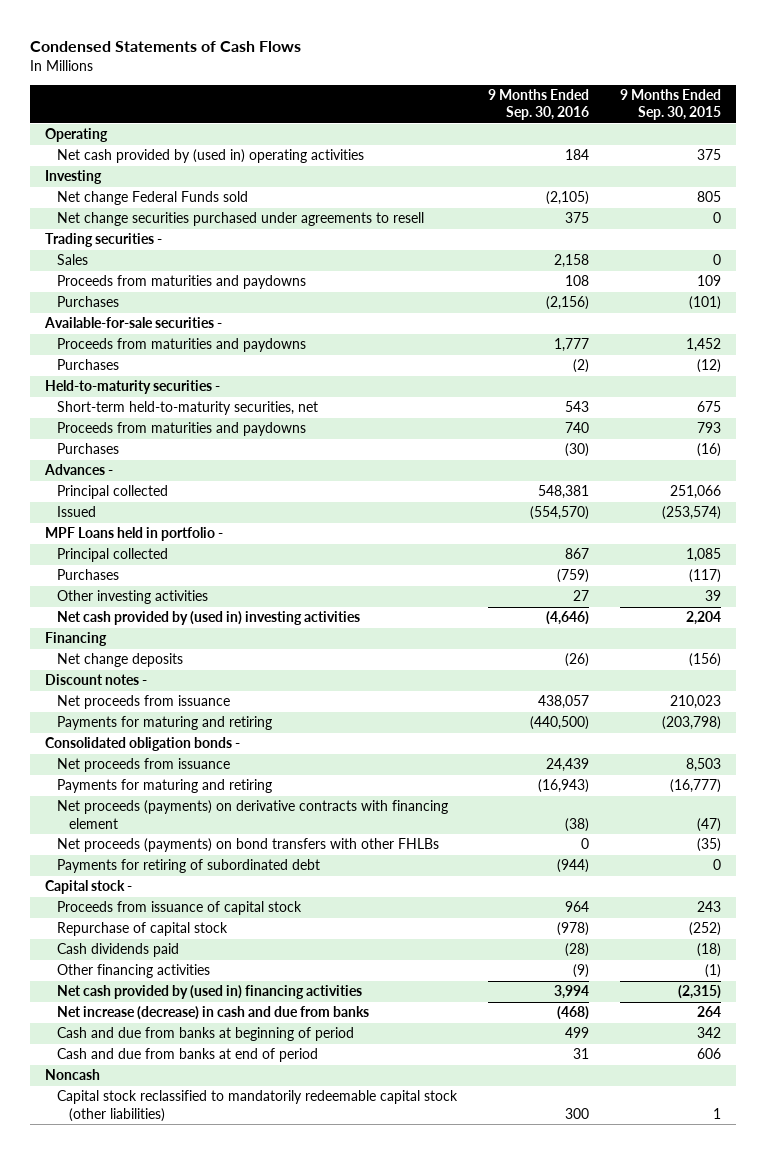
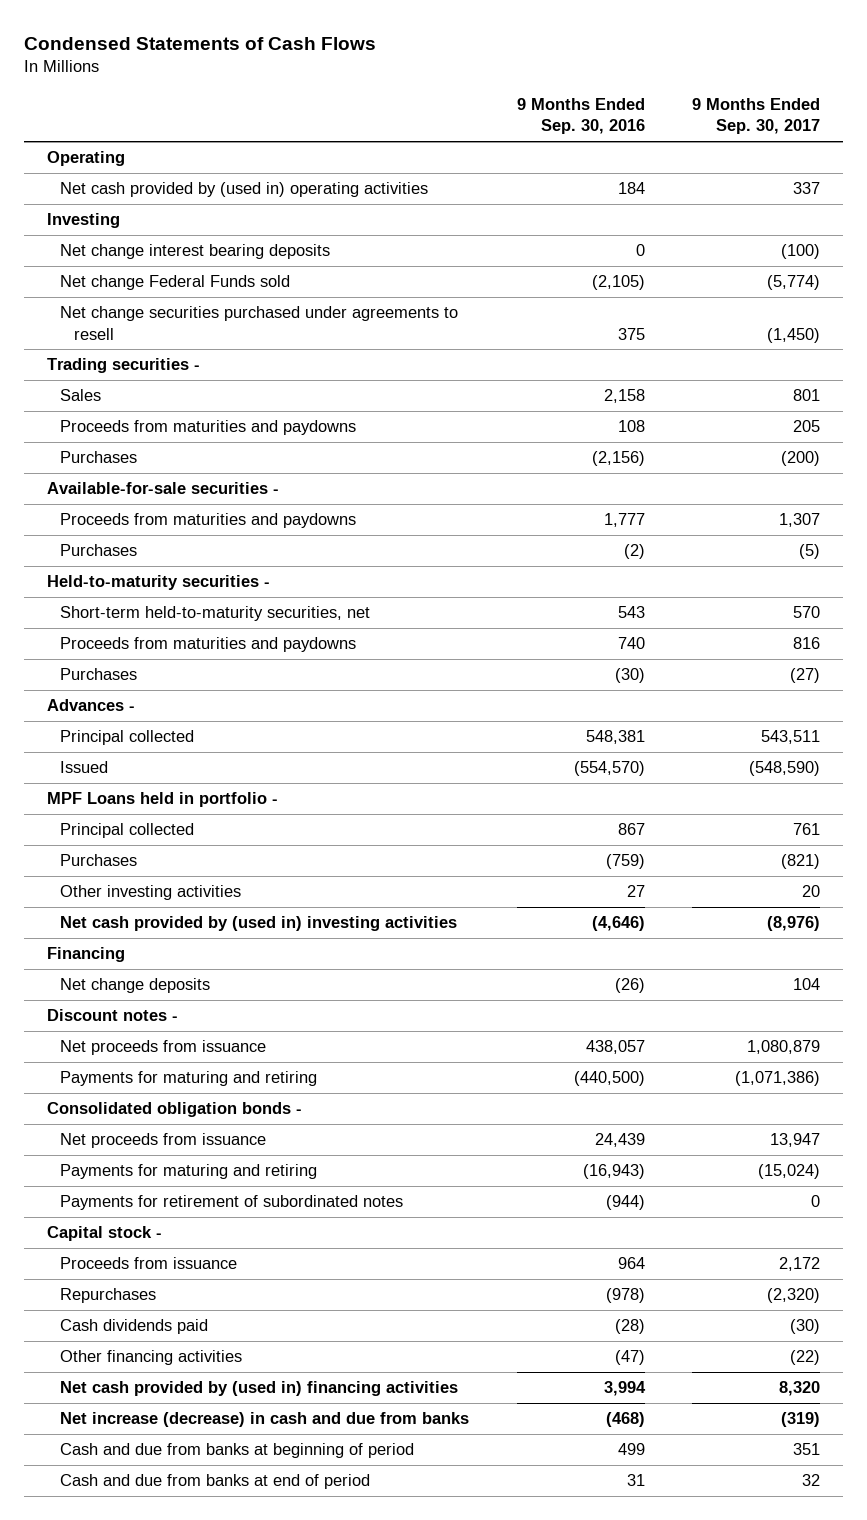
[619,89,721,121] 9 Months Ended Sep. 30, 2015 -> none
none -> [691,97,820,135] 9 Months Ended Sep. 30, 2017
none -> [60,244,331,260] Net change interest bearing deposits
[57,800,449,829] Net proceeds (payments) on derivative contracts with financing element -> none
[57,838,440,853] Net proceeds (payments) on bond transfers with other FHLBs -> none
[57,859,321,874] Payments for retiring of subordinated debt -> [60,1195,404,1211] Payments for retirement of subordinated notes
[57,901,303,916] Proceeds from issuance of capital stock -> [60,1257,238,1270] Proceeds from issuance
[57,922,229,937] Repurchase of capital stock -> [60,1288,157,1304] Repurchases
[572,964,589,979] (9) -> [614,1350,645,1366] (47)
[45,1069,101,1081] Noncash -> none
[57,1090,459,1122] Capital stock reclassified to mandatorily redeemable capital stock (other liabilities) -> none

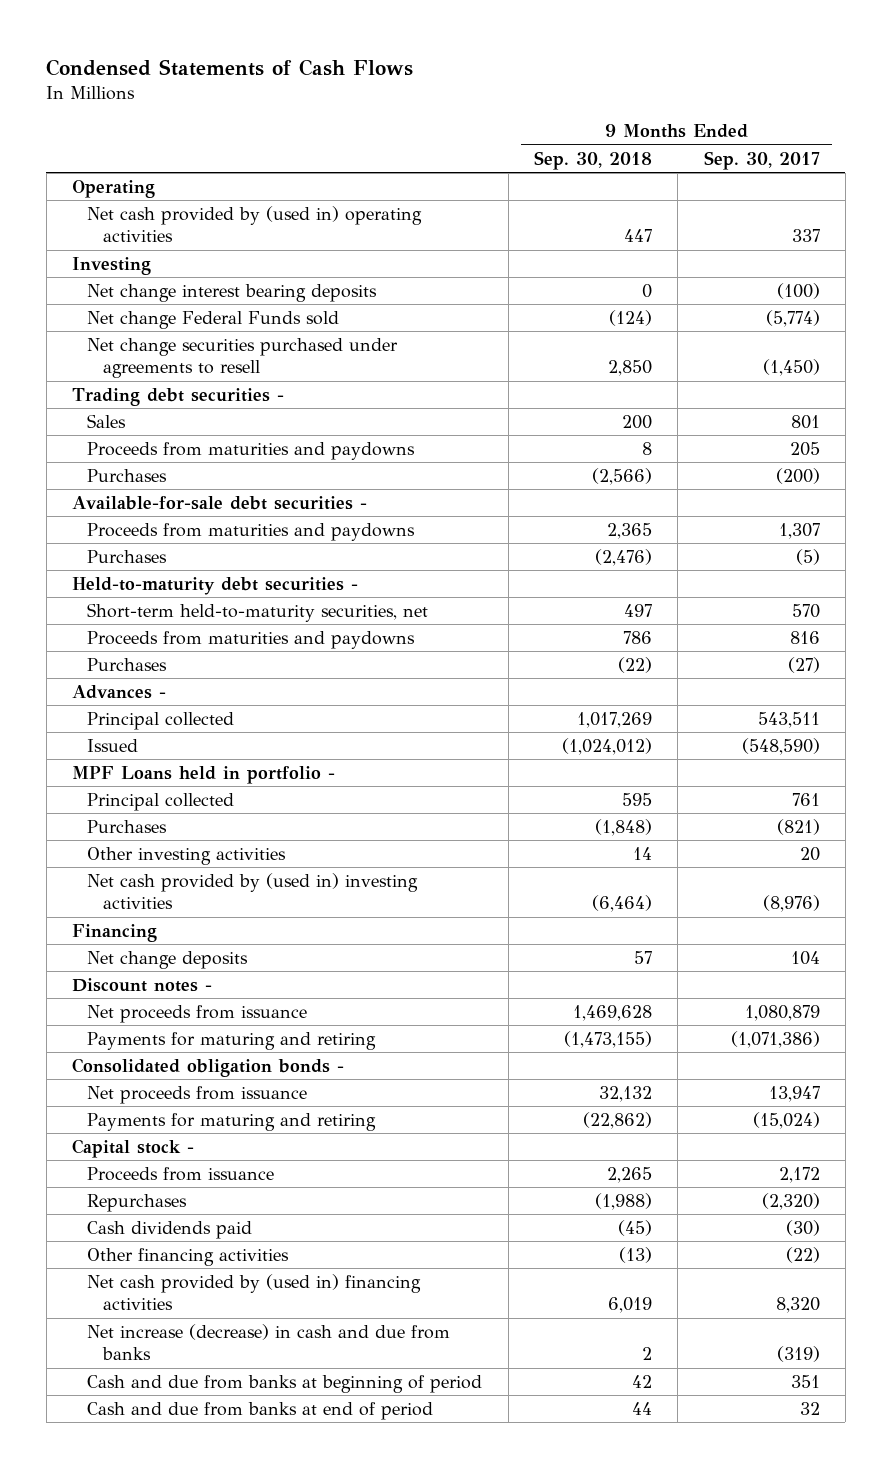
[516,97,645,135] 9 Months Ended Sep. 30, 2016 -> none
none -> [533,150,652,170] Sep. 30, 2018
[47,358,201,374] Trading securities - -> [72,388,285,407] Trading debt securities -
[47,482,280,495] Available-for-sale securities - -> [72,496,368,511] Available-for-sale debt securities -
[47,575,271,591] Held-to-maturity securities - -> [72,577,359,596] Held-to-maturity debt securities -
[60,1195,404,1211] Payments for retirement of subordinated notes -> none

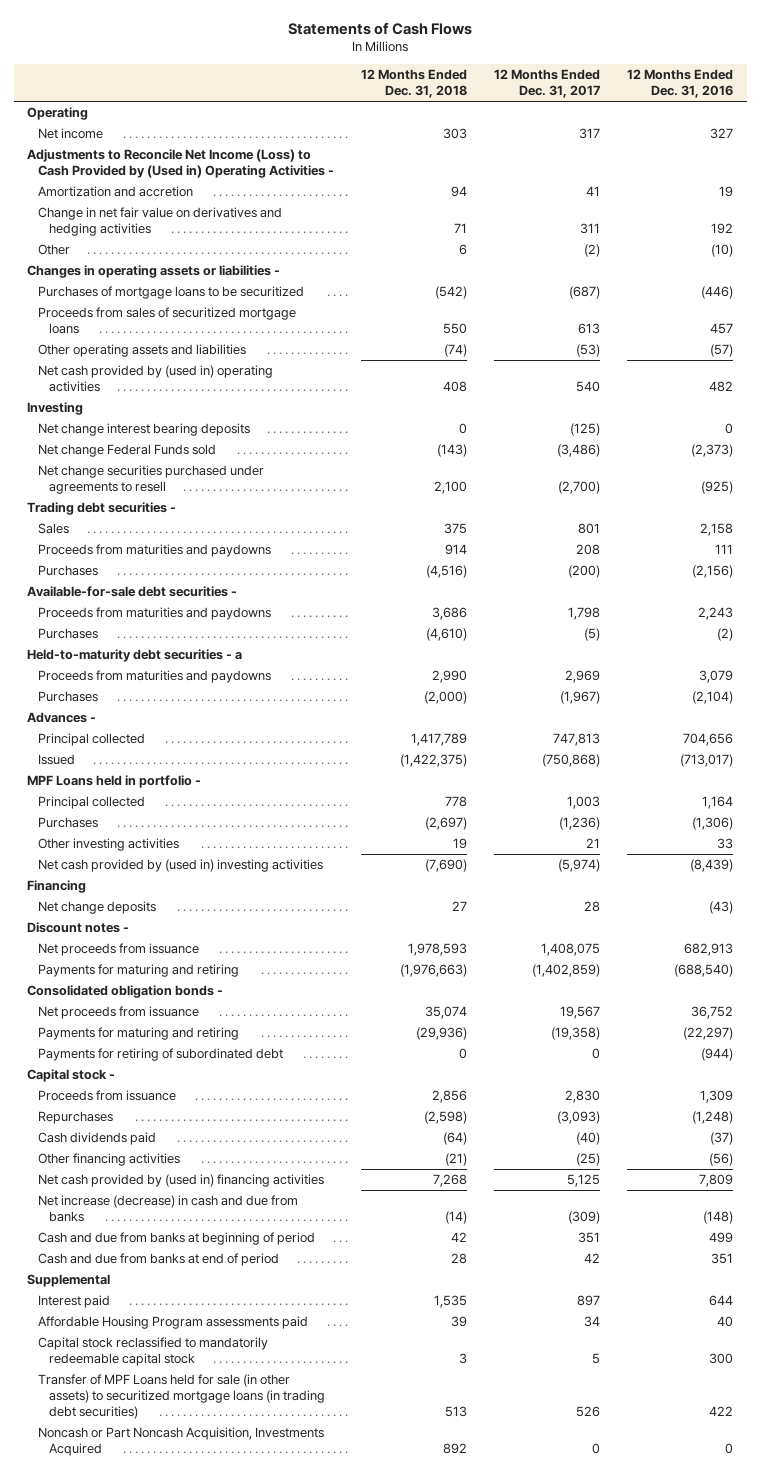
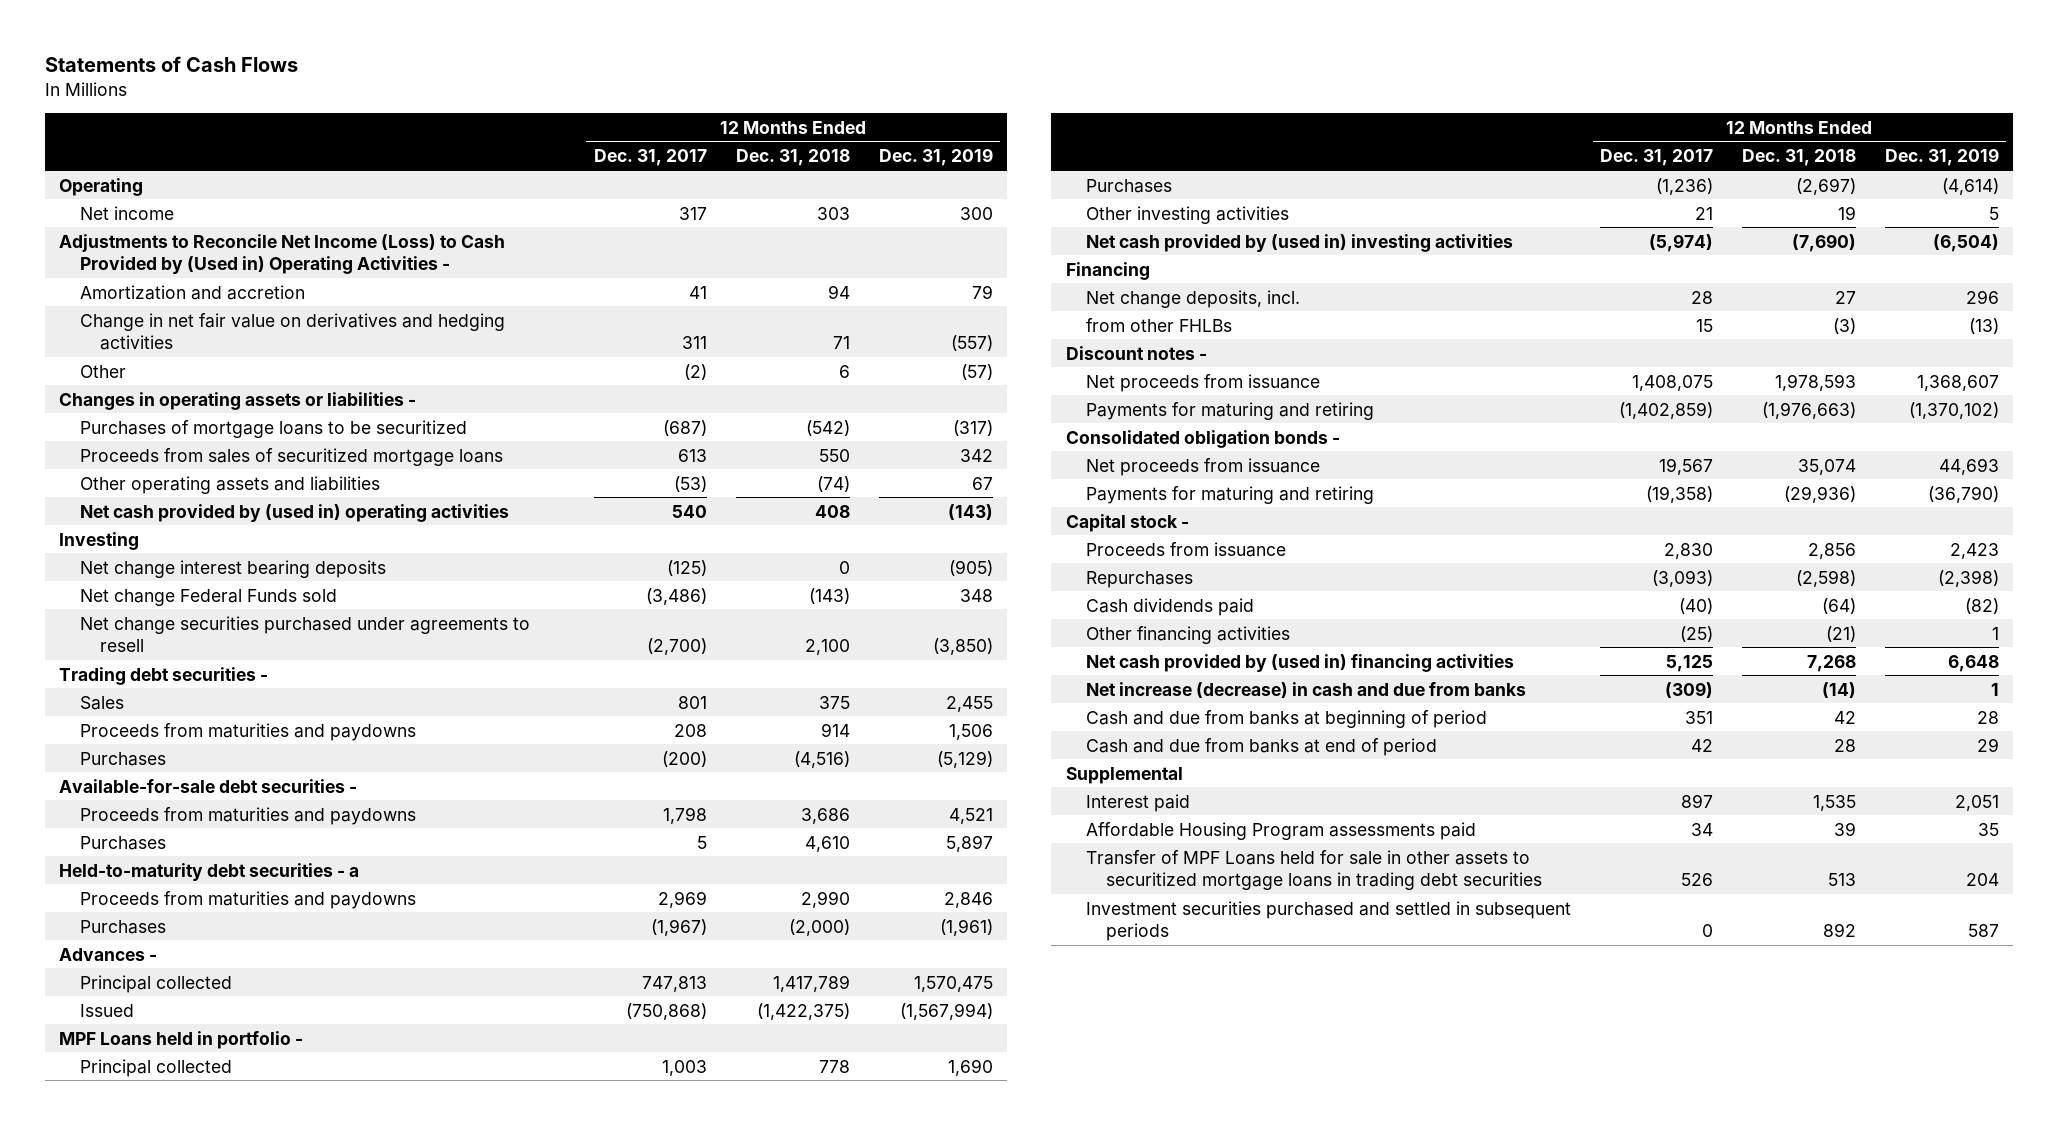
[627,69,734,99] 12 Months Ended Dec. 31, 2016 -> none
none -> [878,148,993,167] Dec. 31, 2019
[426,627,468,641] (4,610) -> [804,835,850,852] 4,610
[584,627,601,641] (5) -> [696,835,707,849] 5
[37,900,156,914] Net change deposits -> [1085,289,1300,308] Net change deposits, incl.
none -> [1085,317,1232,332] from other FHLBs
[37,1047,283,1061] Payments for retiring of subordinated debt -> none
[37,1336,268,1366] Capital stock reclassified to mandatorily redeemable capital stock -> none
[37,1373,325,1420] Transfer of MPF Loans held for sale (in other assets) to securitized mortgage loans (in trading debt securities) -> [1085,849,1543,891] Transfer of MPF Loans held for sale in other assets to securitized mortgage loans in trading debt securities
[37,1426,324,1456] Noncash or Part Noncash Acquisition, Investments Acquired -> [1085,900,1571,942] Investment securities purchased and settled in subsequent periods

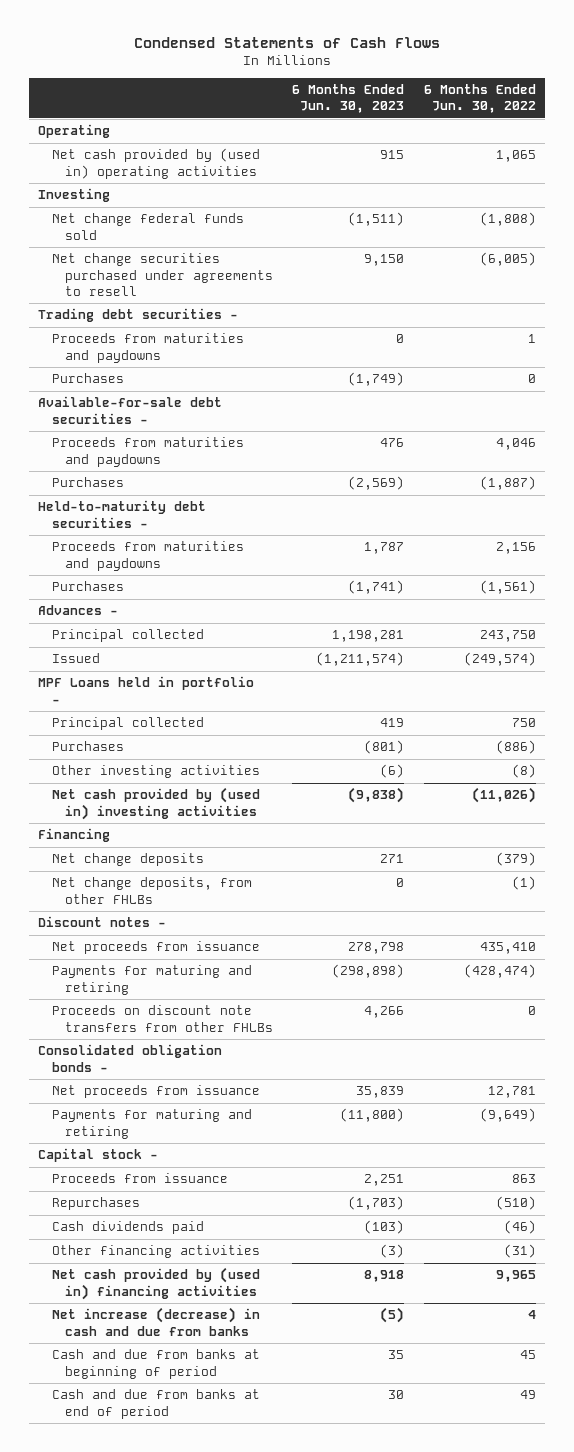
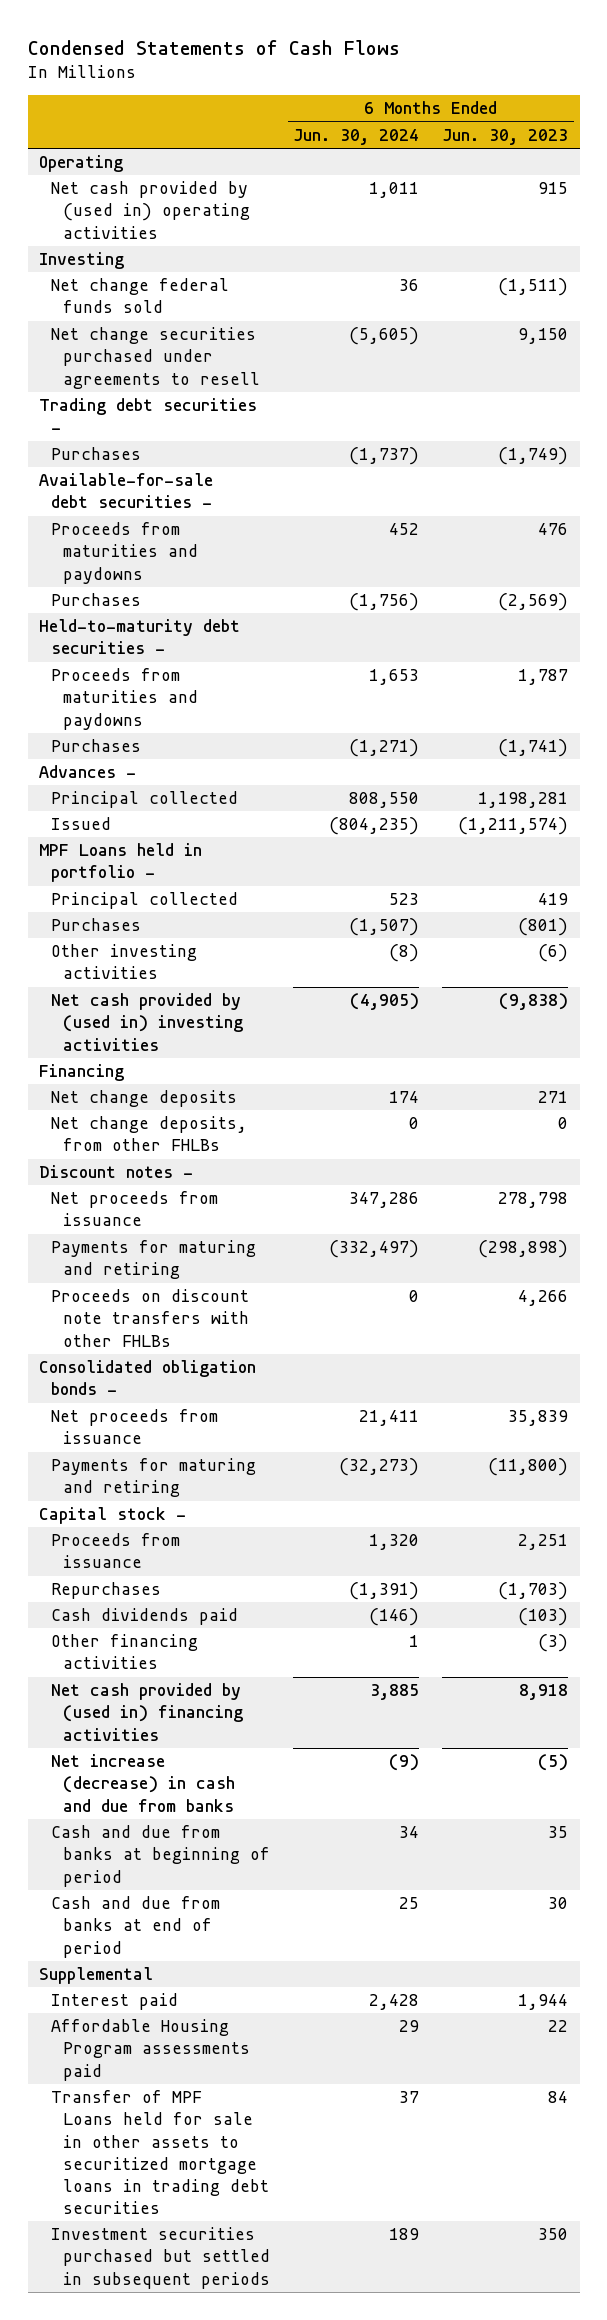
[423,84,536,114] 6 Months Ended Jun. 30, 2022 -> none
none -> [293,128,420,145] Jun. 30, 2024
[51,333,244,363] Proceeds from maturities and paydowns -> none
[51,1005,274,1032] Proceeds on discount note transfers from other FHLBs -> [51,1289,250,1347] Proceeds on discount note transfers with other FHLBs
none -> [39,1967,154,1985] Supplemental
none -> [51,1993,179,2011] Interest paid
none -> [51,2019,251,2081] Affordable Housing Program assessments paid
none -> [51,2090,270,2215] Transfer of MPF Loans held for sale in other assets to securitized mortgage loans in trading debt securities
none -> [51,2227,271,2289] Investment securities purchased but settled in subsequent periods

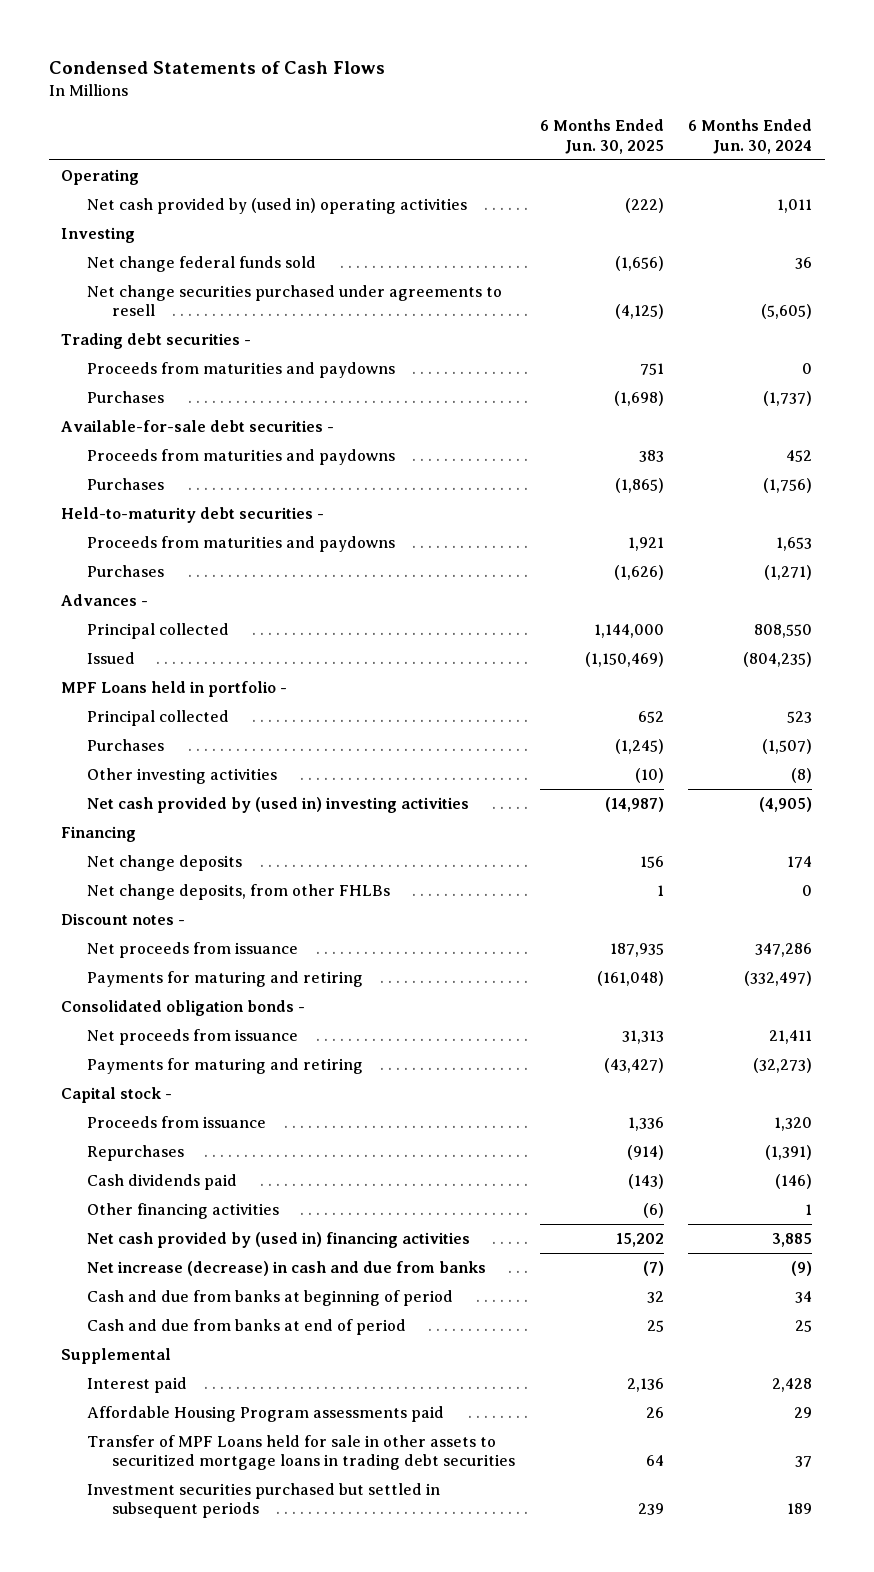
[442,128,569,145] Jun. 30, 2023 -> none
none -> [539,119,664,154] 6 Months Ended Jun. 30, 2025
none -> [86,361,395,378] Proceeds from maturities and paydowns
[51,1289,250,1347] Proceeds on discount note transfers with other FHLBs -> none

